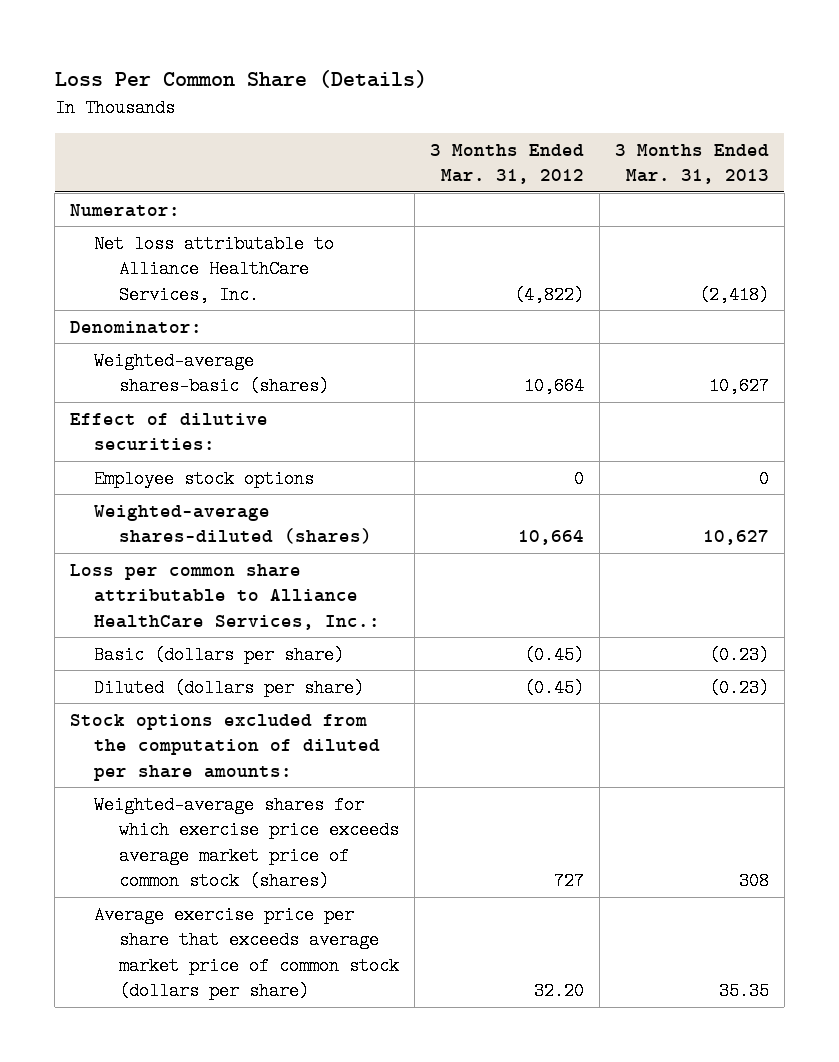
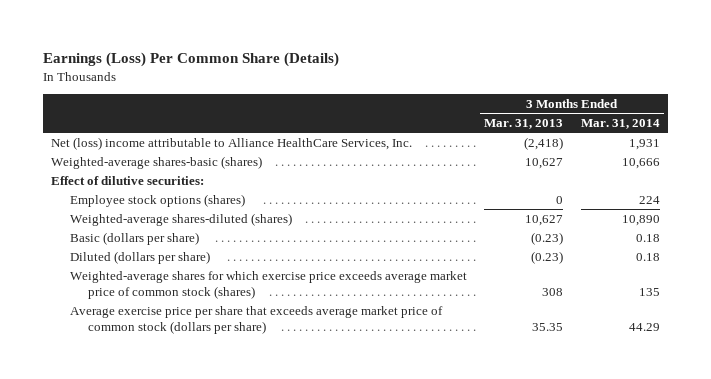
[54,69,427,88] Loss Per Common Share (Details) -> [42,52,339,68] Earnings (Loss) Per Common Share (Details)
[429,143,584,185] 3 Months Ended Mar. 31, 2012 -> none
none -> [580,118,660,129] Mar. 31, 2014
[69,203,180,217] Numerator: -> none
[69,320,202,334] Denominator: -> none
[94,234,335,304] Net loss attributable to Alliance HealthCare Services, Inc. -> [51,136,413,150] Net (loss) income attributable to Alliance HealthCare Services, Inc.
[94,469,315,488] Employee stock options -> [69,193,245,207] Employee stock options (shares)
[69,563,381,630] Loss per common share attributable to Alliance HealthCare Services, Inc.: -> none
[69,713,381,781] Stock options excluded from the computation of diluted per share amounts: -> none

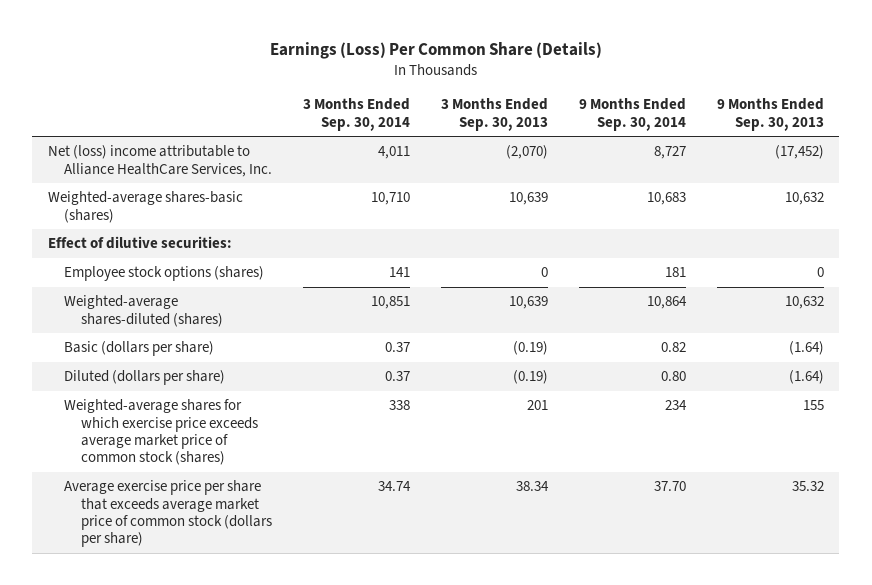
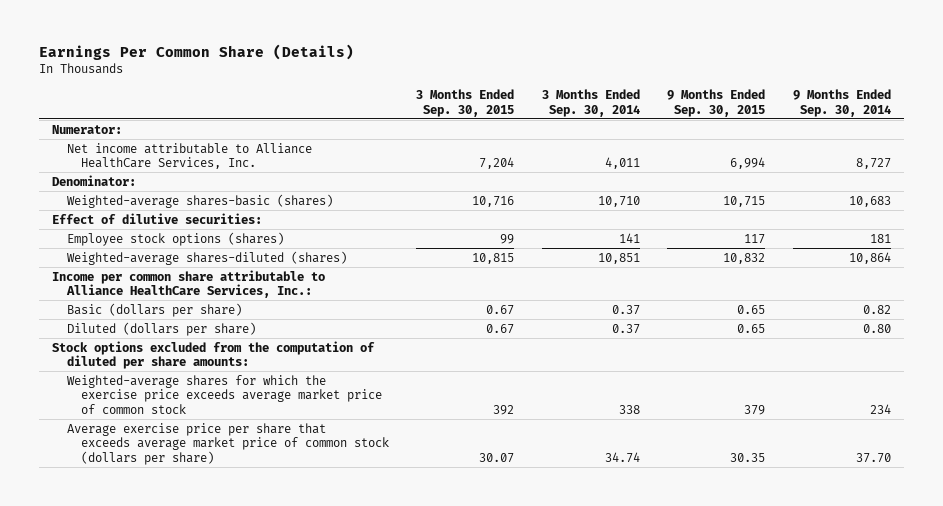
[269,42,602,60] Earnings (Loss) Per Common Share (Details) -> [38,44,354,61] Earnings Per Common Share (Details)
[441,98,549,131] 3 Months Ended Sep. 30, 2013 -> none
[717,98,825,131] 9 Months Ended Sep. 30, 2013 -> none
none -> [416,89,515,117] 3 Months Ended Sep. 30, 2015
none -> [667,89,766,117] 9 Months Ended Sep. 30, 2015
none -> [52,124,123,134] Numerator:
[47,145,273,177] Net (loss) income attributable to Alliance HealthCare Services, Inc. -> [66,142,312,170] Net income attributable to Alliance HealthCare Services, Inc.
none -> [52,174,137,186] Denominator:
none -> [52,269,326,299] Income per common share attributable to Alliance HealthCare Services, Inc.:
none -> [52,340,376,370] Stock options excluded from the computation of diluted per share amounts:
[64,399,258,466] Weighted-average shares for which exercise price exceeds average market price of common stock (shares) -> [66,374,382,415] Weighted-average shares for which the exercise price exceeds average market price of common stock

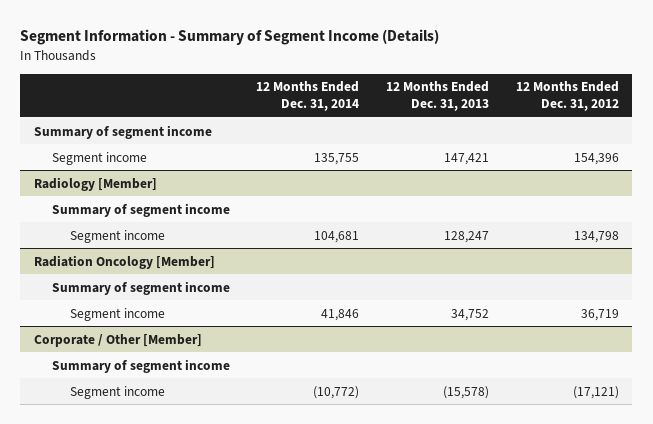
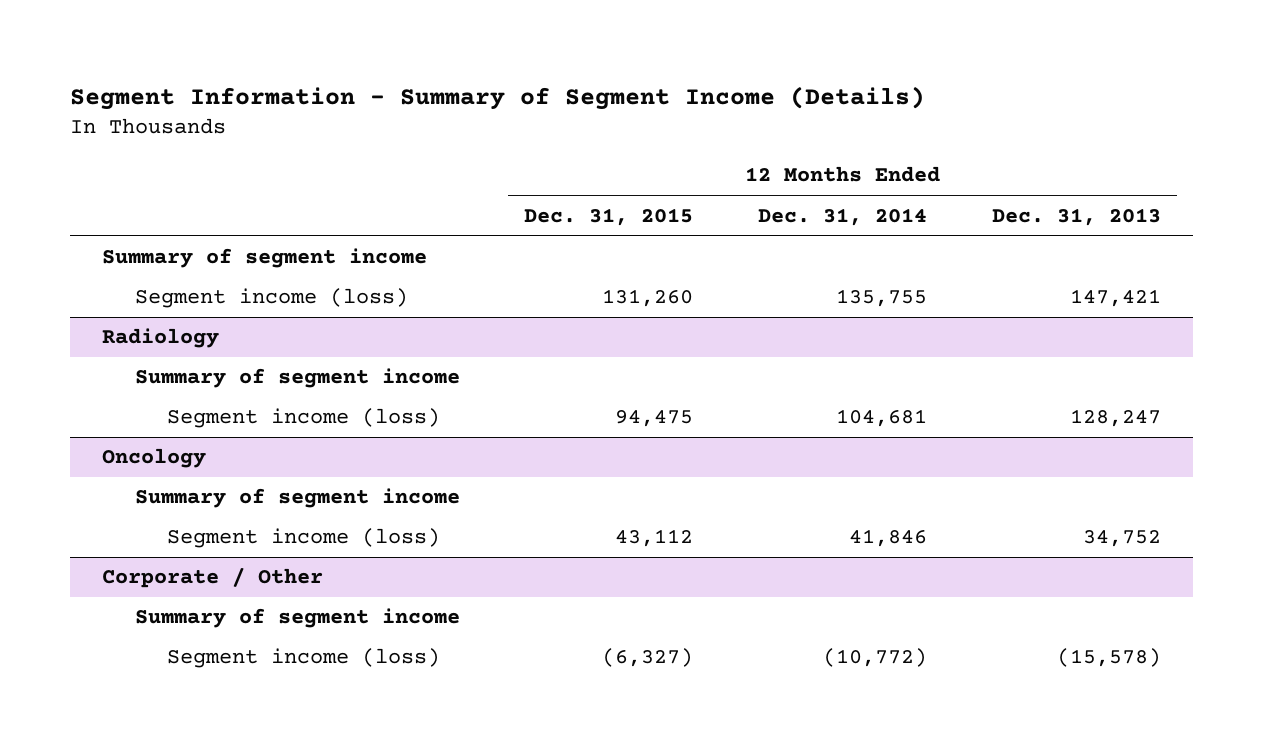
[515,81,619,112] 12 Months Ended Dec. 31, 2012 -> none
none -> [524,207,694,226] Dec. 31, 2015
[51,151,147,165] Segment income -> [134,288,408,309] Segment income (loss)
[33,176,157,191] Radiology [Member] -> [102,328,220,349] Radiology
[33,254,215,269] Radiation Oncology [Member] -> none
[69,229,165,243] Segment income -> [166,408,440,429] Segment income (loss)
none -> [102,448,207,469] Oncology
[69,307,165,321] Segment income -> [166,528,440,549] Segment income (loss)
[33,333,202,347] Corporate / Other [Member] -> [102,567,324,589] Corporate / Other
[69,385,165,399] Segment income -> [166,648,440,669] Segment income (loss)

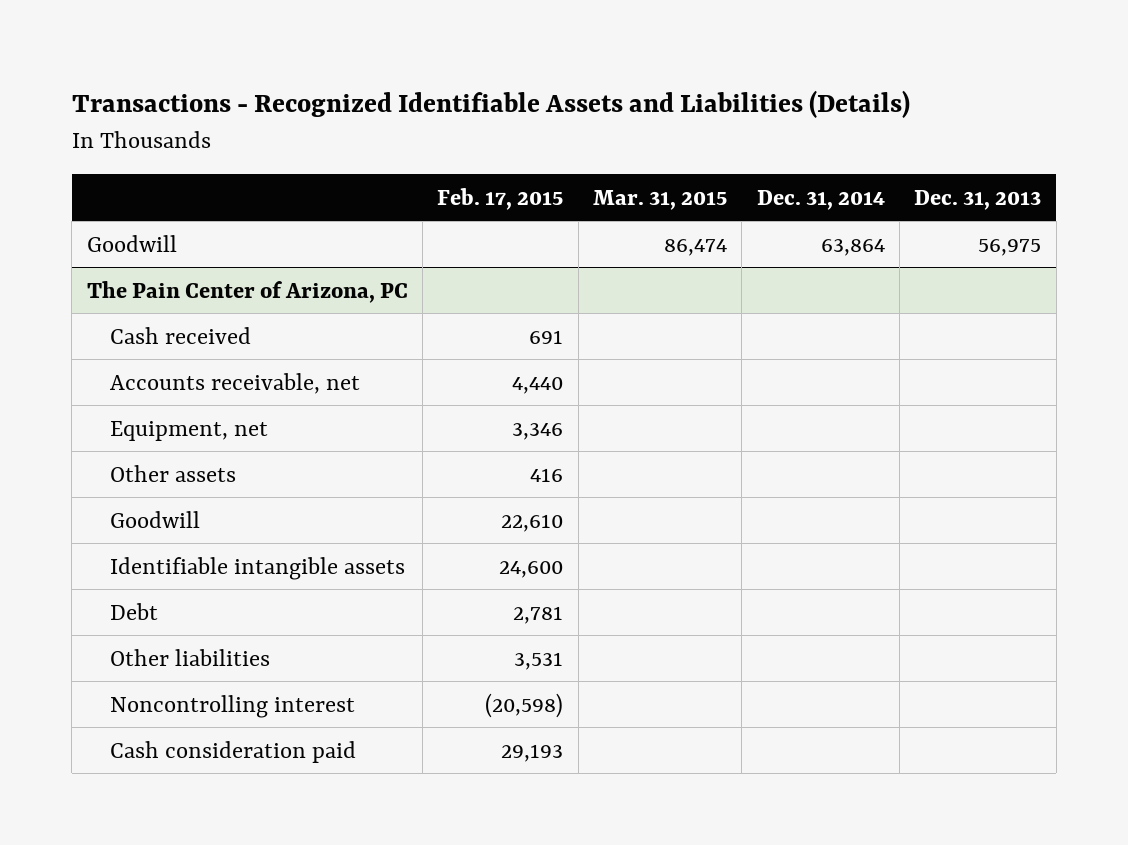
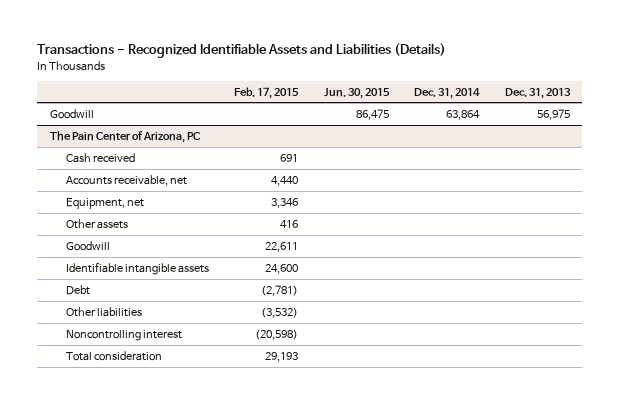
[592,189,727,210] Mar. 31, 2015 -> none
none -> [323,87,390,99] Jun. 30, 2015
[501,513,564,532] 22,610 -> [265,241,299,252] 22,611
[513,605,564,624] 2,781 -> [261,284,299,296] (2,781)
[514,651,564,670] 3,531 -> [261,306,299,318] (3,532)
[110,740,357,763] Cash consideration paid -> [65,350,162,361] Total consideration

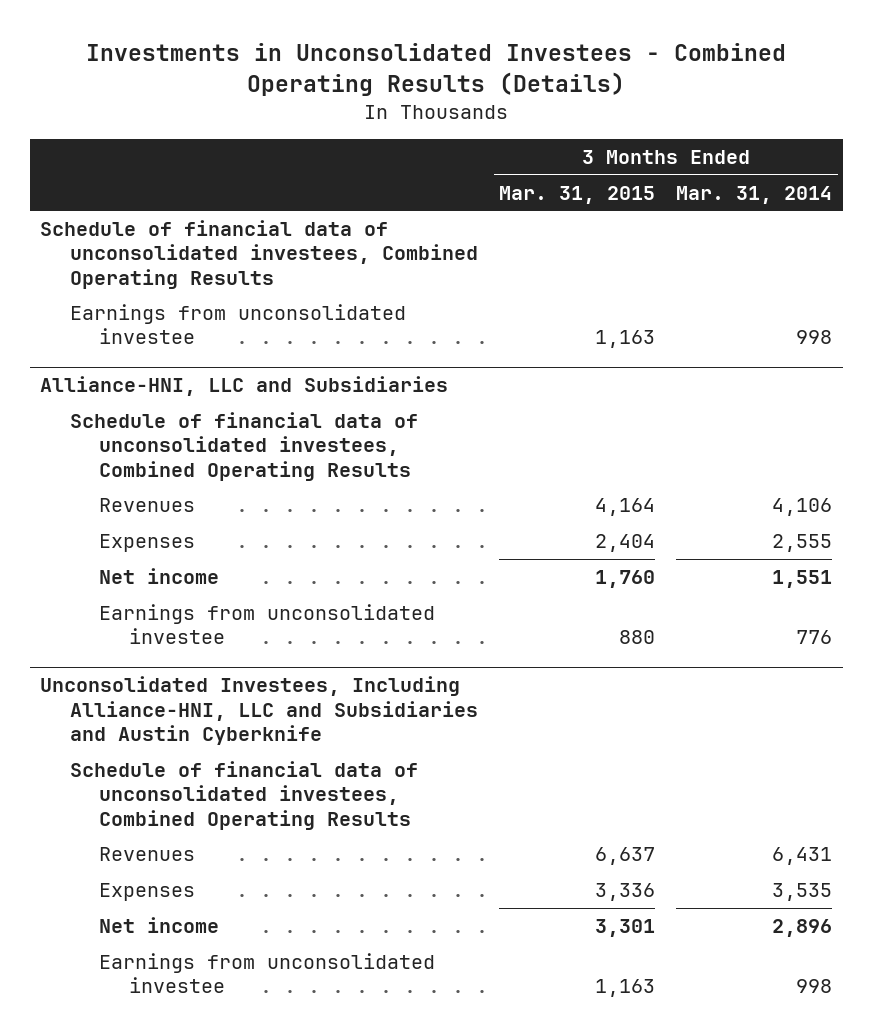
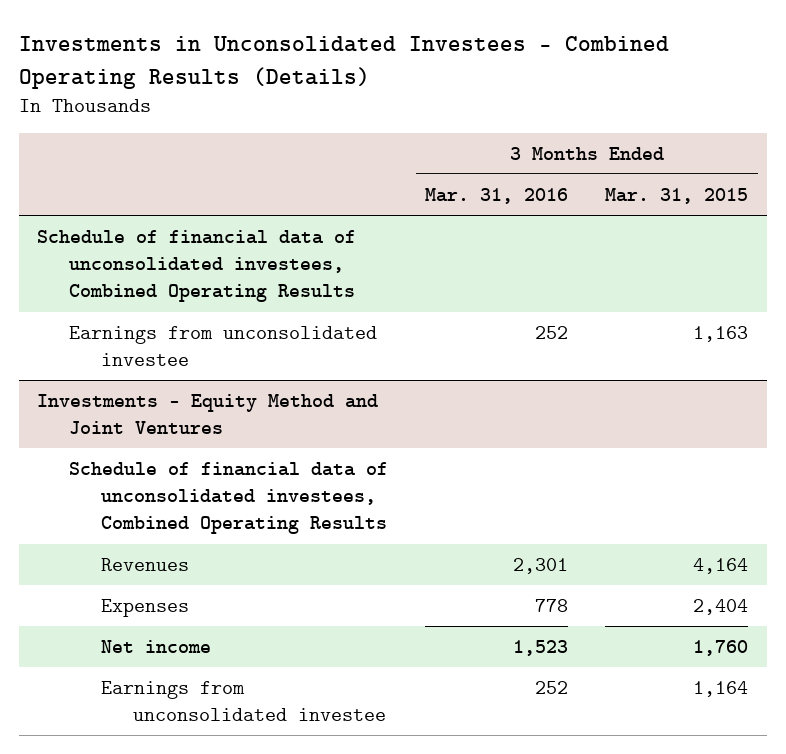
[676,185,833,204] Mar. 31, 2014 -> none
none -> [425,187,569,204] Mar. 31, 2016
[40,376,449,397] Alliance-HNI, LLC and Subsidiaries -> none
none -> [37,393,379,435] Investments - Equity Method and Joint Ventures
[40,676,478,745] Unconsolidated Investees, Including Alliance-HNI, LLC and Subsidiaries and Austin Cyberknife -> none
[69,761,418,830] Schedule of financial data of unconsolidated investees, Combined Operating Results -> none
[99,847,196,862] Revenues -> none
[99,883,196,902] Expenses -> none
[99,917,220,934] Net income -> none
[99,953,436,994] Earnings from unconsolidated investee -> none
[619,630,656,645] 880 -> [693,680,749,697] 1,164

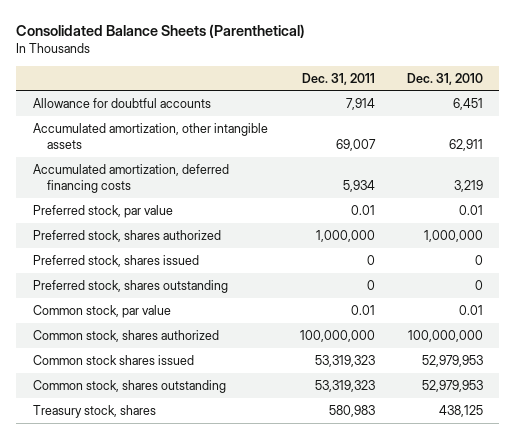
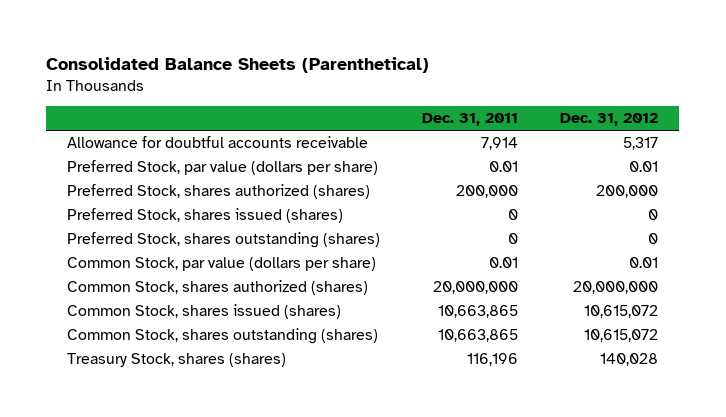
[406,72,483,85] Dec. 31, 2010 -> none
none -> [560,113,659,127] Dec. 31, 2012
[32,122,268,149] Accumulated amortization, other intangible assets -> none
[32,163,229,193] Accumulated amortization, deferred financing costs -> none
[32,97,211,108] Allowance for doubtful accounts -> [67,136,369,149] Allowance for doubtful accounts receivable
[32,204,173,218] Preferred stock, par value -> [67,160,379,176] Preferred Stock, par value (dollars per share)
[32,229,221,242] Preferred stock, shares authorized -> [67,184,371,200] Preferred Stock, shares authorized (shares)
[315,229,375,242] 1,000,000 -> [456,185,519,199] 200,000
[32,254,199,267] Preferred stock, shares issued -> [67,208,344,224] Preferred Stock, shares issued (shares)
[32,279,228,293] Preferred stock, shares outstanding -> [67,232,381,249] Preferred Stock, shares outstanding (shares)
[32,304,171,318] Common stock, par value -> [67,257,377,272] Common Stock, par value (dollars per share)
[32,329,219,342] Common stock, shares authorized -> [67,280,369,296] Common Stock, shares authorized (shares)
[299,329,375,342] 100,000,000 -> [433,281,519,295] 20,000,000
[32,354,194,365] Common stock shares issued -> [67,304,342,320] Common Stock, shares issued (shares)
[314,354,375,367] 53,319,323 -> [438,305,519,319] 10,663,865
[32,379,226,393] Common stock, shares outstanding -> [67,328,379,345] Common Stock, shares outstanding (shares)
[314,379,375,392] 53,319,323 -> [438,329,519,343] 10,663,865
[32,404,156,418] Treasury stock, shares -> [67,353,287,368] Treasury Stock, shares (shares)
[328,404,375,417] 580,983 -> [467,353,519,367] 116,196

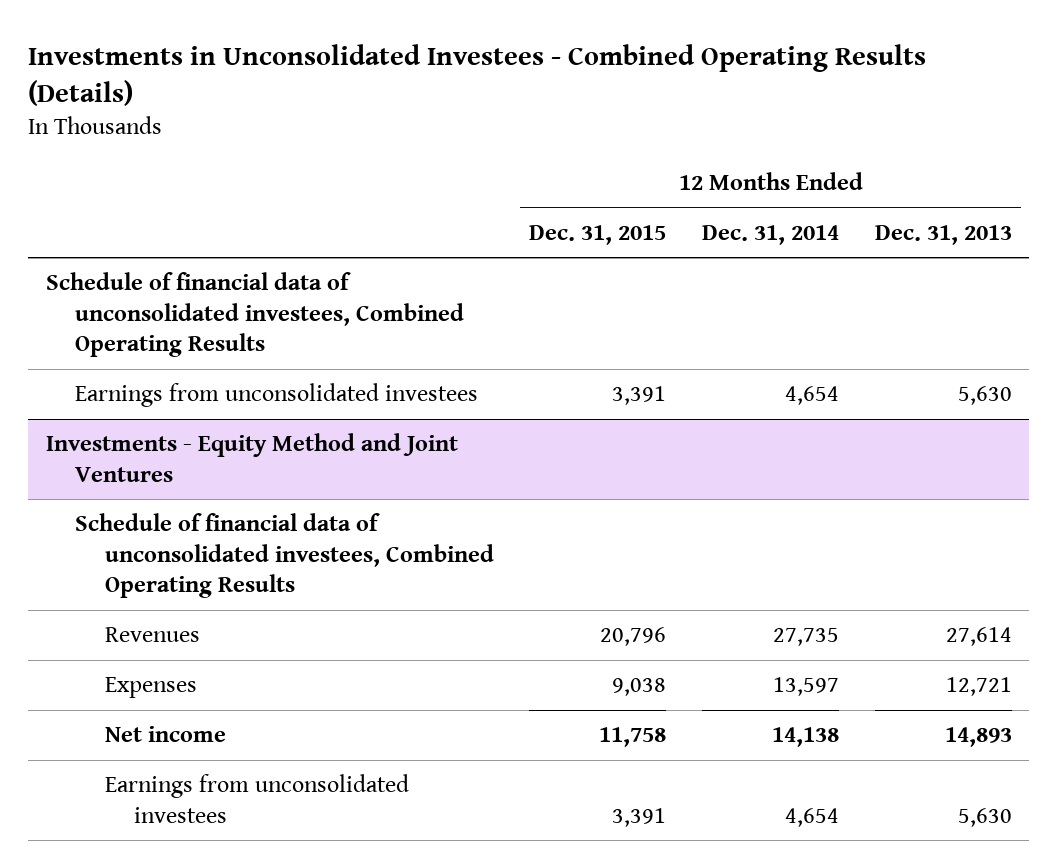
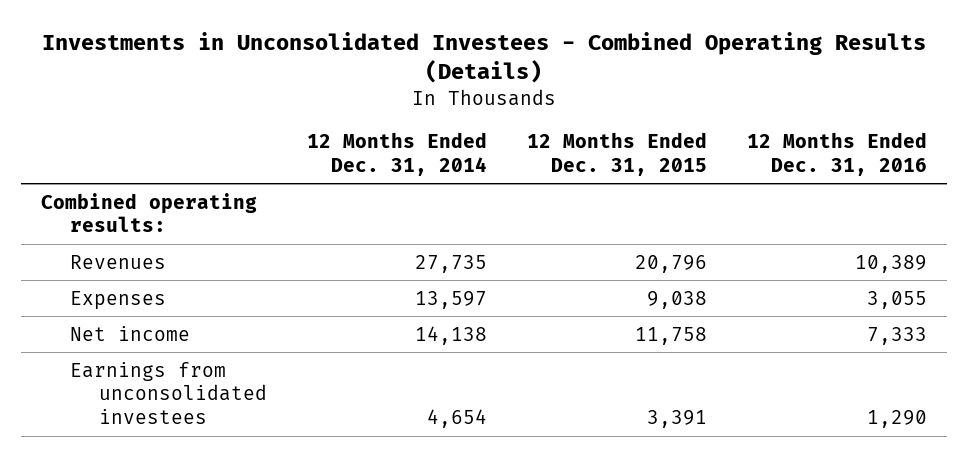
[874,225,1012,246] Dec. 31, 2013 -> none
none -> [747,132,928,176] 12 Months Ended Dec. 31, 2016
[75,383,479,408] Earnings from unconsolidated investees -> none
[46,433,459,482] Investments - Equity Method and Joint Ventures -> none
[75,513,494,599] Schedule of financial data of unconsolidated investees, Combined Operating Results -> none
[46,272,465,358] Schedule of financial data of unconsolidated investees, Combined Operating Results -> [40,192,257,233] Combined operating results:

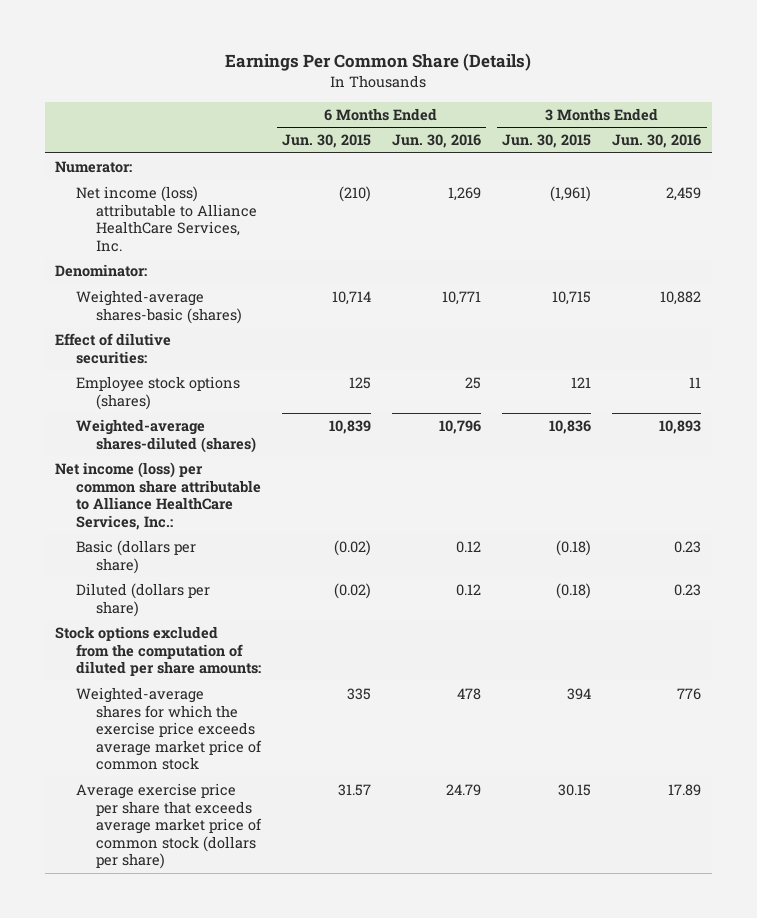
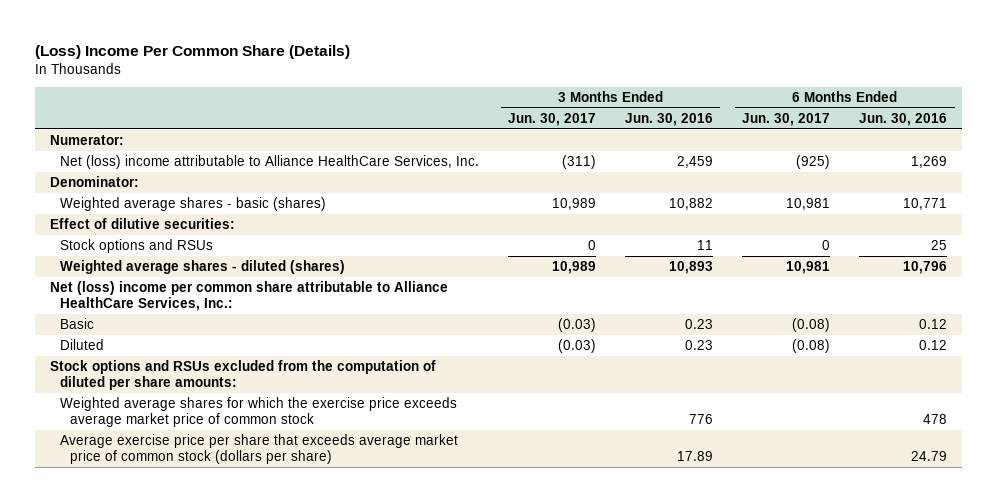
[225,53,532,72] Earnings Per Common Share (Details) -> [34,44,350,59] (Loss) Income Per Common Share (Details)
[281,134,371,149] Jun. 30, 2015 -> none
[502,134,592,149] Jun. 30, 2015 -> none
none -> [508,112,597,126] Jun. 30, 2017
none -> [742,112,831,126] Jun. 30, 2017
[75,186,257,252] Net income (loss) attributable to Alliance HealthCare Services, Inc. -> [59,155,479,170] Net (loss) income attributable to Alliance HealthCare Services, Inc.
[75,290,242,324] Weighted-average shares-basic (shares) -> [59,197,326,212] Weighted average shares - basic (shares)
[75,376,240,410] Employee stock options (shares) -> [59,239,213,254] Stock options and RSUs
[75,419,256,453] Weighted-average shares-diluted (shares) -> [59,260,345,275] Weighted average shares - diluted (shares)
[55,462,261,530] Net income (loss) per common share attributable to Alliance HealthCare Services, Inc.: -> [49,281,448,312] Net (loss) income per common share attributable to Alliance HealthCare Services, Inc.:
[75,540,196,574] Basic (dollars per share) -> [59,318,94,330] Basic
[75,583,210,617] Diluted (dollars per share) -> [59,339,104,351] Diluted
[55,626,261,677] Stock options excluded from the computation of diluted per share amounts: -> [49,360,436,391] Stock options and RSUs excluded from the computation of diluted per share amounts:
[75,687,262,771] Weighted-average shares for which the exercise price exceeds average market price of common stock -> [59,397,457,428] Weighted average shares for which the exercise price exceeds average market price of common stock

